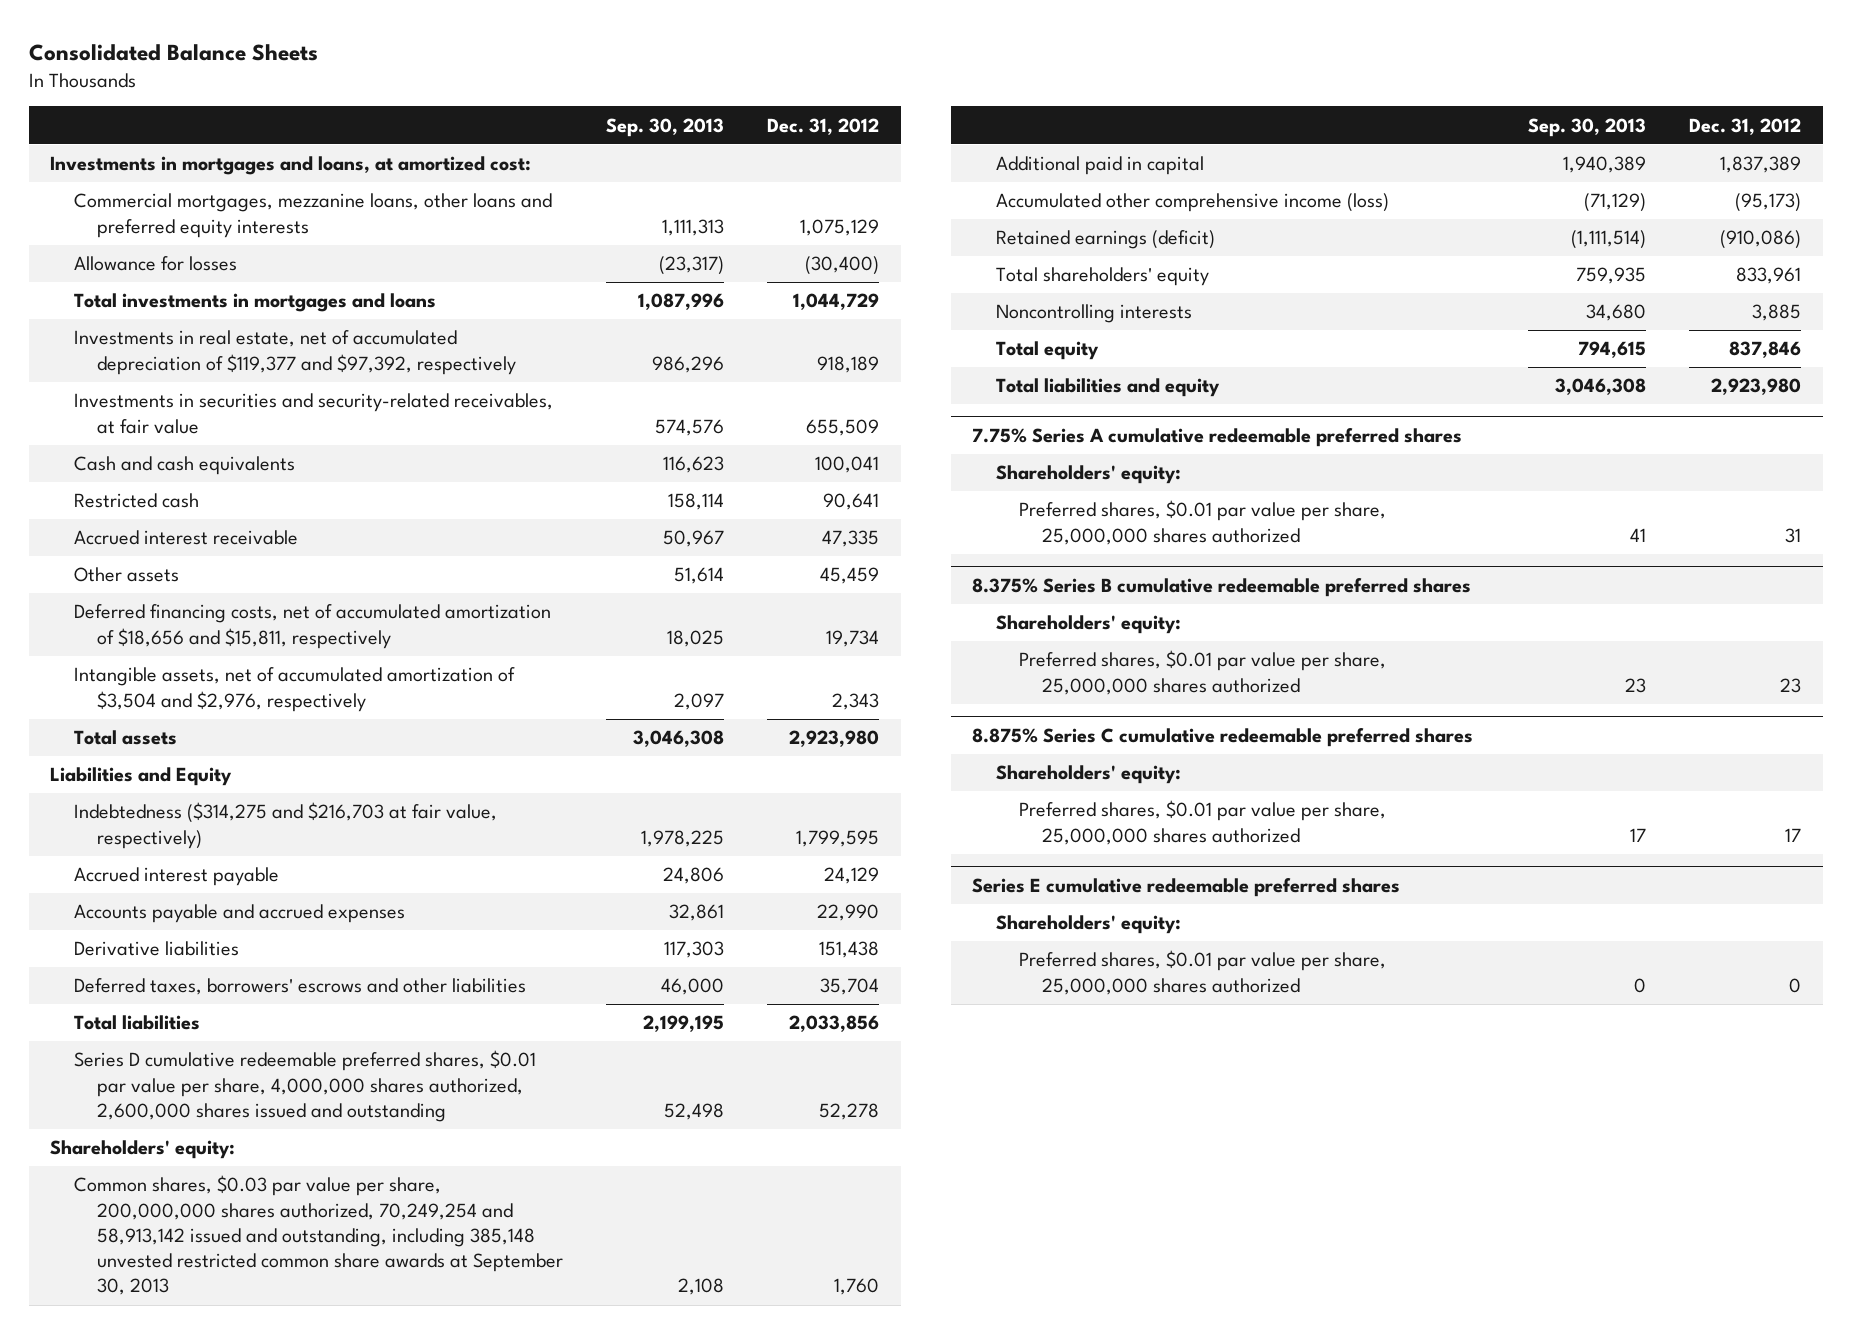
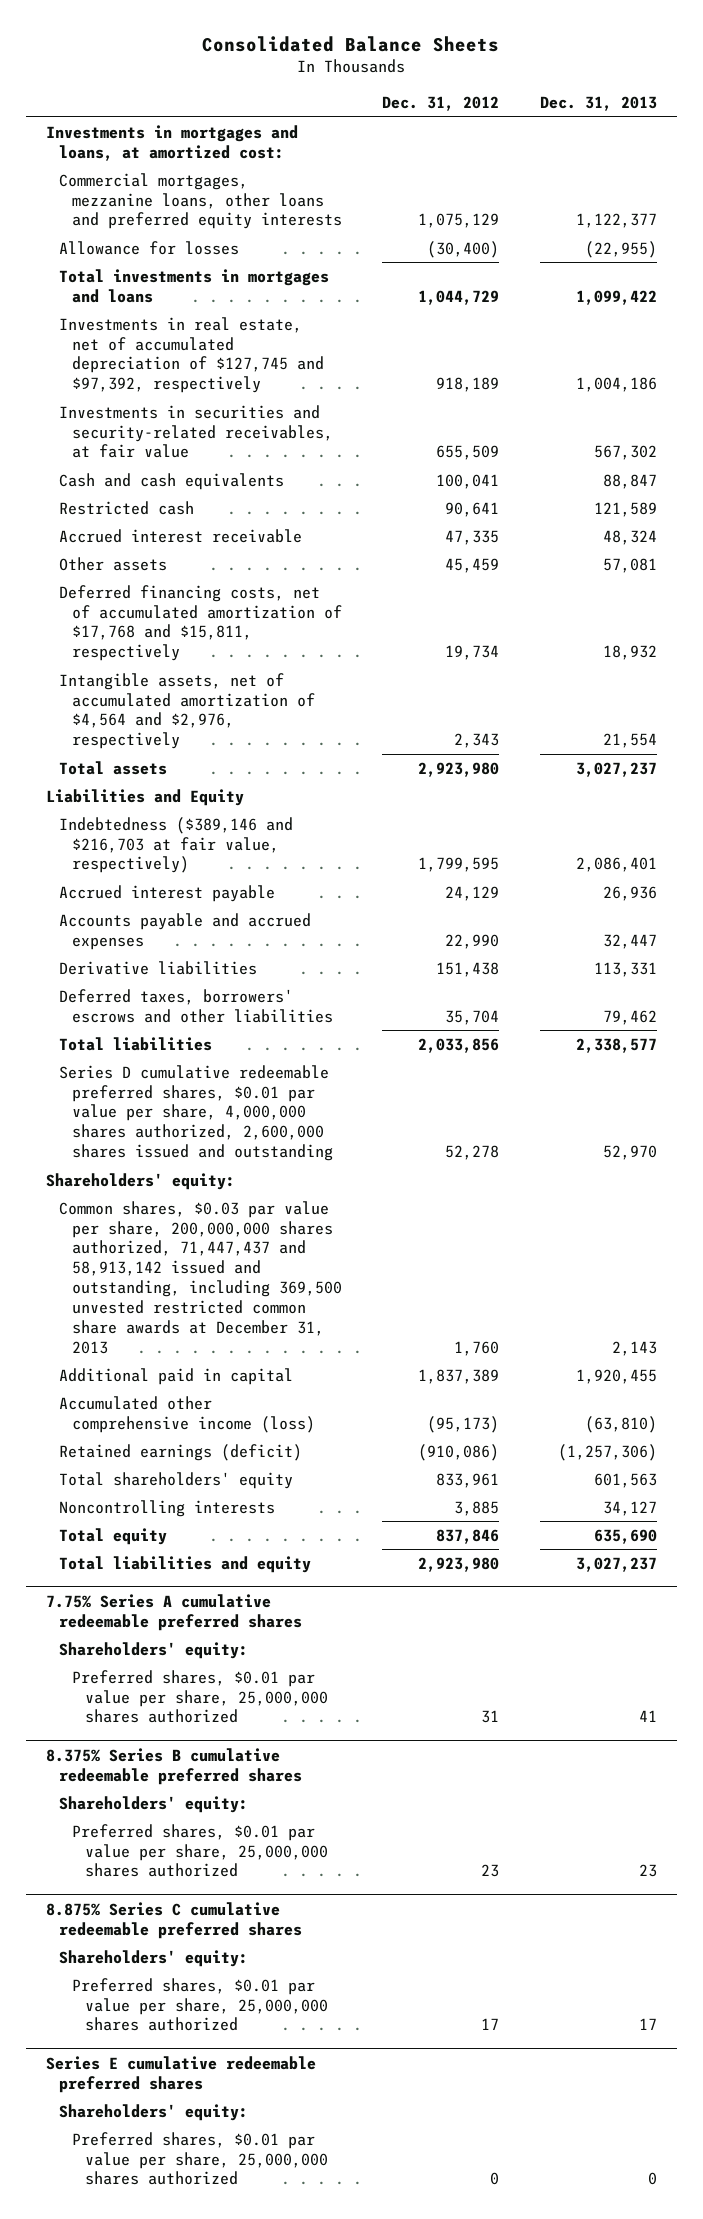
[606,117,725,137] Sep. 30, 2013 -> none
none -> [539,95,657,111] Dec. 31, 2013
[73,330,517,375] Investments in real estate, net of accumulated depreciation of $119,377 and $97,392, respectively -> [58,316,324,394] Investments in real estate, net of accumulated depreciation of $127,745 and $97,392, respectively
[73,604,551,649] Deferred financing costs, net of accumulated amortization of $18,656 and $15,811, respectively -> [58,584,342,662] Deferred financing costs, net of accumulated amortization of $17,768 and $15,811, respectively
[73,667,515,712] Intangible assets, net of accumulated amortization of $3,504 and $2,976, respectively -> [58,672,315,750] Intangible assets, net of accumulated amortization of $4,564 and $2,976, respectively
[73,802,497,849] Indebtedness ($314,275 and $216,703 at fair value, respectively) -> [58,816,293,874] Indebtedness ($389,146 and $216,703 at fair value, respectively)
[73,1175,564,1296] Common shares, $0.03 par value per share, 200,000,000 shares authorized, 70,249,254 and 58,913,142 issued and outstanding, including 385,148 unvested restricted common share awards at September 30, 2013 -> [58,1200,342,1354] Common shares, $0.03 par value per share, 200,000,000 shares authorized, 71,447,437 and 58,913,142 issued and outstanding, including 369,500 unvested restricted common share awards at December 31, 2013

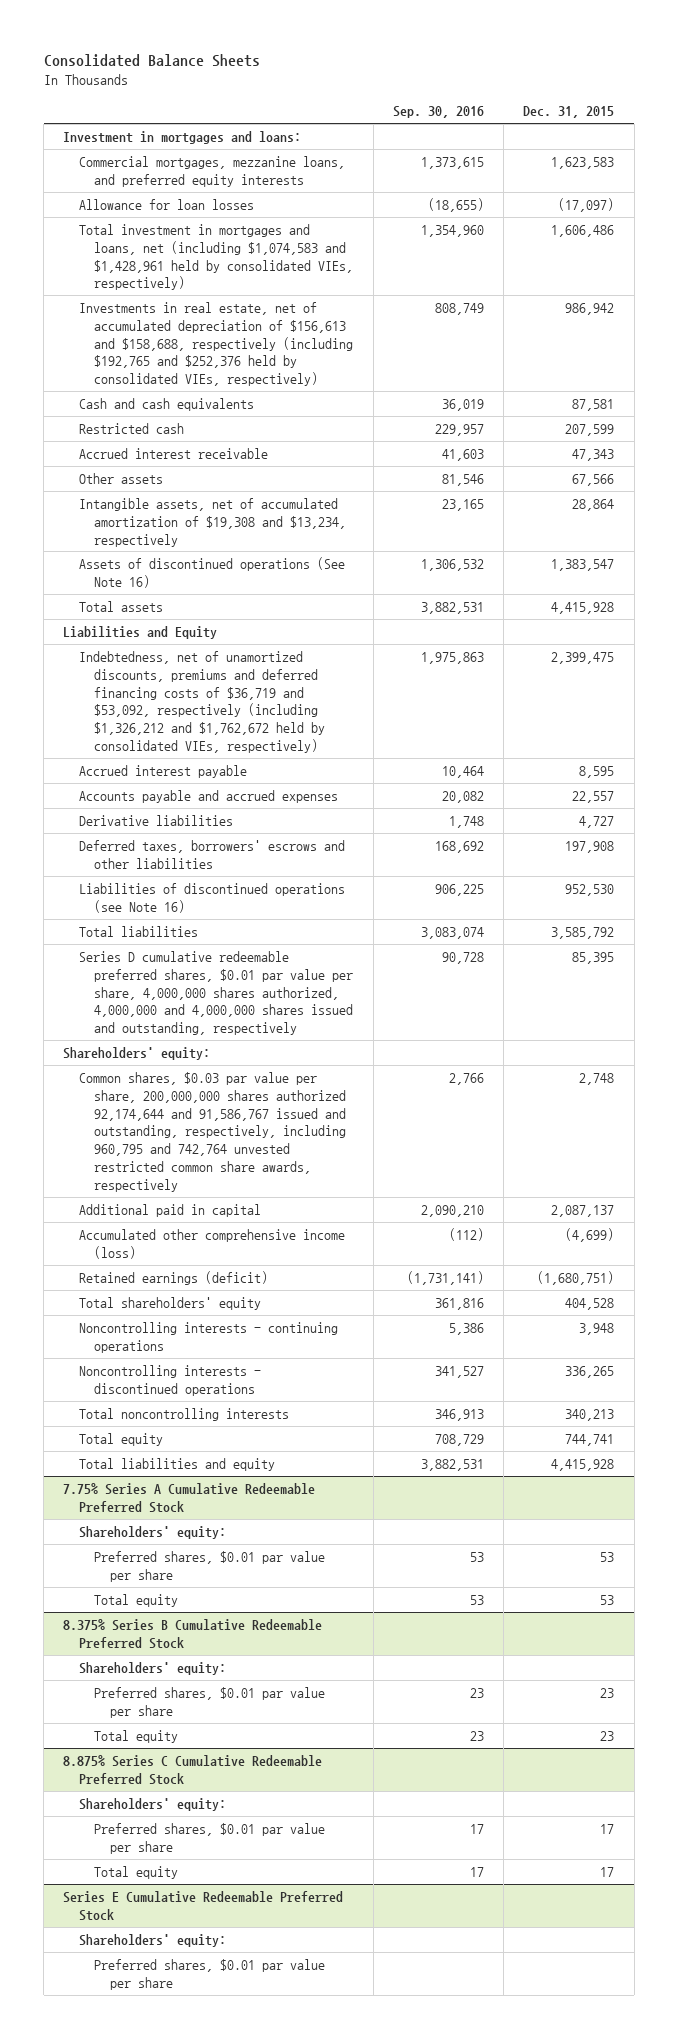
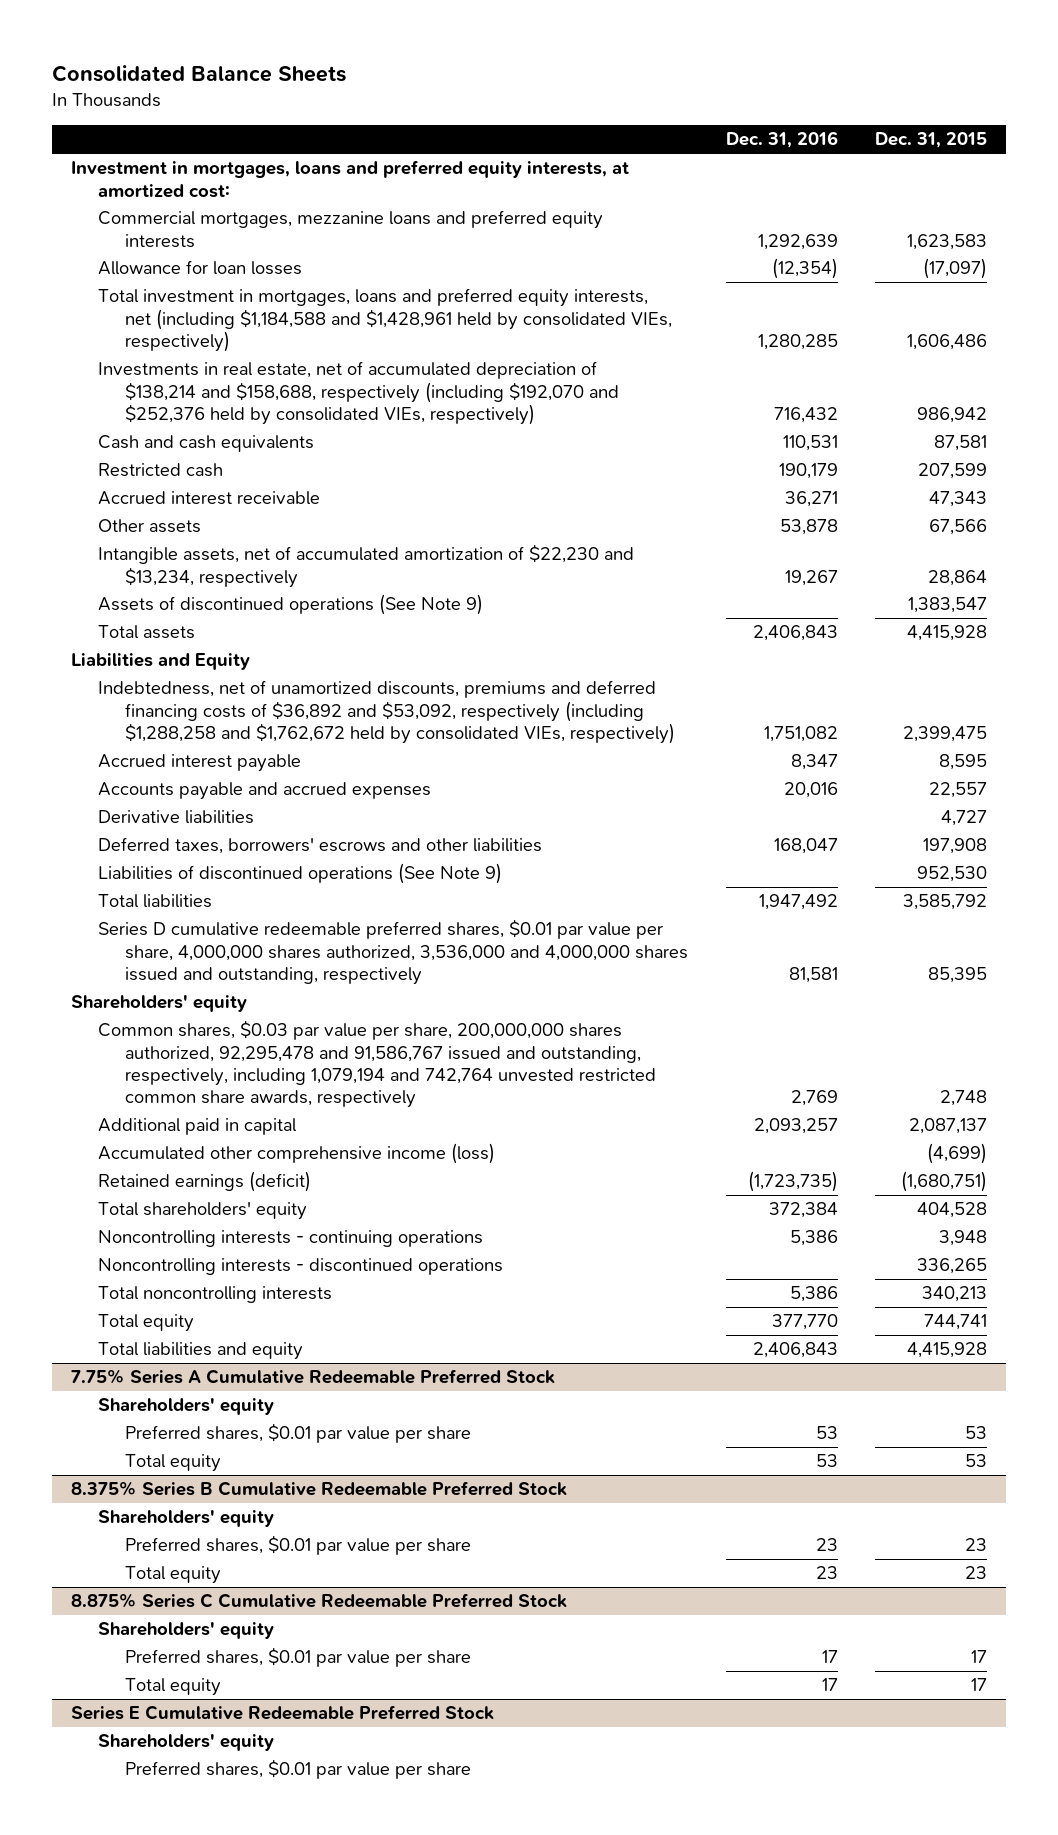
[392,106,484,119] Sep. 30, 2016 -> none
none -> [725,131,838,149] Dec. 31, 2016
[63,130,302,144] Investment in mortgages and loans: -> [70,160,629,198] Investment in mortgages, loans and preferred equity interests, at amortized cost:
[78,155,345,187] Commercial mortgages, mezzanine loans, and preferred equity interests -> [98,210,604,248] Commercial mortgages, mezzanine loans and preferred equity interests
[78,223,354,291] Total investment in mortgages and loans, net (including $1,074,583 and $1,428,961 held by consolidated VIEs, respectively) -> [98,288,673,352] Total investment in mortgages, loans and preferred equity interests, net (including $1,184,588 and $1,428,961 held by consolidated VIEs, respectively)
[78,301,354,387] Investments in real estate, net of accumulated depreciation of $156,613 and $158,688, respectively (including $192,765 and $252,376 held by consolidated VIEs, respectively) -> [98,361,620,425] Investments in real estate, net of accumulated depreciation of $138,214 and $158,688, respectively (including $192,070 and $252,376 held by consolidated VIEs, respectively)
[78,497,347,547] Intangible assets, net of accumulated amortization of $19,308 and $13,234, respectively -> [98,544,635,588] Intangible assets, net of accumulated amortization of $22,230 and $13,234, respectively
[78,556,345,588] Assets of discontinued operations (See Note 16) -> [98,594,484,616] Assets of discontinued operations (See Note 9)
[78,650,326,753] Indebtedness, net of unamortized discounts, premiums and deferred financing costs of $36,719 and $53,092, respectively (including $1,326,212 and $1,762,672 held by consolidated VIEs, respectively) -> [98,680,676,744] Indebtedness, net of unamortized discounts, premiums and deferred financing costs of $36,892 and $53,092, respectively (including $1,288,258 and $1,762,672 held by consolidated VIEs, respectively)
[78,882,345,913] Liabilities of discontinued operations (see Note 16) -> [98,863,503,885] Liabilities of discontinued operations (See Note 9)
[78,950,354,1036] Series D cumulative redeemable preferred shares, $0.01 par value per share, 4,000,000 shares authorized, 4,000,000 and 4,000,000 shares issued and outstanding, respectively -> [98,919,689,985] Series D cumulative redeemable preferred shares, $0.01 par value per share, 4,000,000 shares authorized, 3,536,000 and 4,000,000 shares issued and outstanding, respectively
[63,1046,211,1060] Shareholders' equity: -> [70,995,247,1013] Shareholders' equity
[78,1071,347,1192] Common shares, $0.03 par value per share, 200,000,000 shares authorized 92,174,644 and 91,586,767 issued and outstanding, respectively, including 960,795 and 742,764 unvested restricted common share awards, respectively -> [98,1020,657,1109] Common shares, $0.03 par value per share, 200,000,000 shares authorized, 92,295,478 and 91,586,767 issued and outstanding, respectively, including 1,079,194 and 742,764 unvested restricted common share awards, respectively
[78,1525,226,1539] Shareholders' equity: -> [98,1398,275,1416] Shareholders' equity
[78,1661,226,1675] Shareholders' equity: -> [98,1510,275,1528] Shareholders' equity
[78,1797,226,1811] Shareholders' equity: -> [98,1622,275,1640] Shareholders' equity
[78,1933,226,1947] Shareholders' equity: -> [98,1734,275,1752] Shareholders' equity

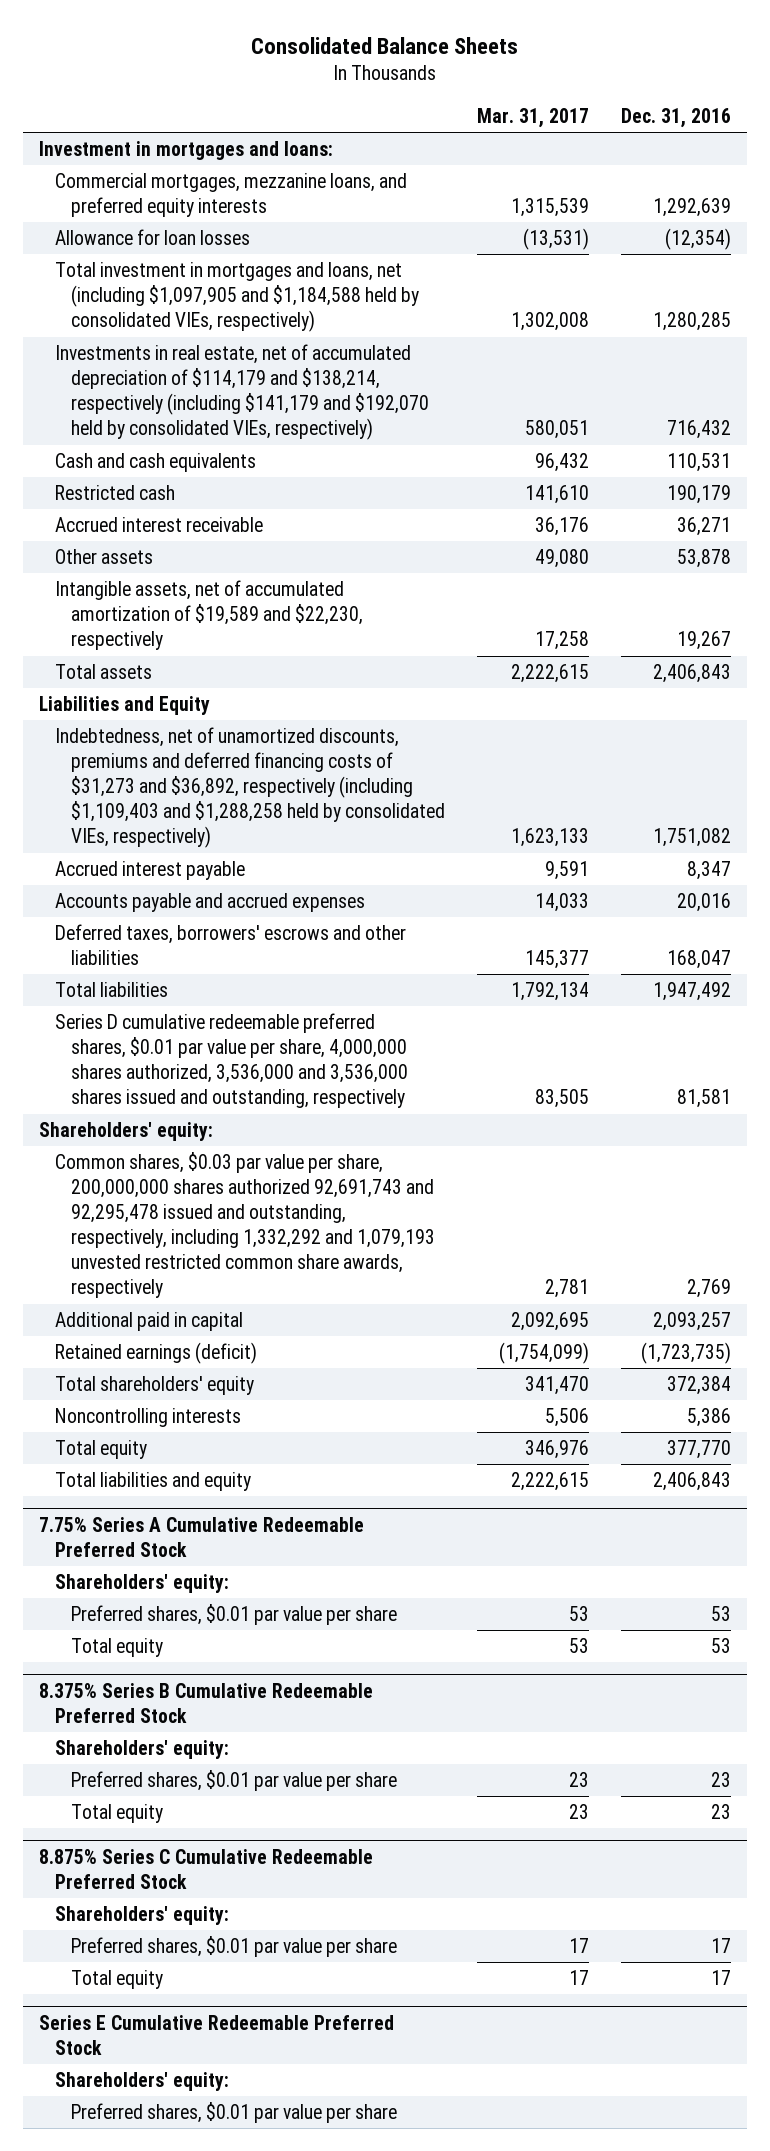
[875,132,988,149] Dec. 31, 2015 -> none
none -> [477,107,590,128] Mar. 31, 2017
[70,160,629,198] Investment in mortgages, loans and preferred equity interests, at amortized cost: -> [39,141,334,161] Investment in mortgages and loans:
[98,210,604,248] Commercial mortgages, mezzanine loans and preferred equity interests -> [55,173,408,218] Commercial mortgages, mezzanine loans, and preferred equity interests
[98,288,673,352] Total investment in mortgages, loans and preferred equity interests, net (including $1,184,588 and $1,428,961 held by consolidated VIEs, respectively) -> [55,262,420,333] Total investment in mortgages and loans, net (including $1,097,905 and $1,184,588 held by consolidated VIEs, respectively)
[98,361,620,425] Investments in real estate, net of accumulated depreciation of $138,214 and $158,688, respectively (including $192,070 and $252,376 held by consolidated VIEs, respectively) -> [55,344,430,441] Investments in real estate, net of accumulated depreciation of $114,179 and $138,214, respectively (including $141,179 and $192,070 held by consolidated VIEs, respectively)
[98,594,484,616] Assets of discontinued operations (See Note 9) -> none
[98,544,635,588] Intangible assets, net of accumulated amortization of $22,230 and $13,234, respectively -> [55,580,364,651] Intangible assets, net of accumulated amortization of $19,589 and $22,230, respectively
[98,680,676,744] Indebtedness, net of unamortized discounts, premiums and deferred financing costs of $36,892 and $53,092, respectively (including $1,288,258 and $1,762,672 held by consolidated VIEs, respectively) -> [55,727,446,849] Indebtedness, net of unamortized discounts, premiums and deferred financing costs of $31,273 and $36,892, respectively (including $1,109,403 and $1,288,258 held by consolidated VIEs, respectively)
[98,810,255,825] Derivative liabilities -> none
[98,863,503,885] Liabilities of discontinued operations (See Note 9) -> none
[98,919,689,985] Series D cumulative redeemable preferred shares, $0.01 par value per share, 4,000,000 shares authorized, 3,536,000 and 4,000,000 shares issued and outstanding, respectively -> [55,1013,409,1109] Series D cumulative redeemable preferred shares, $0.01 par value per share, 4,000,000 shares authorized, 3,536,000 and 3,536,000 shares issued and outstanding, respectively
[70,995,247,1013] Shareholders' equity -> [39,1122,214,1142] Shareholders' equity:
[98,1020,657,1109] Common shares, $0.03 par value per share, 200,000,000 shares authorized, 92,295,478 and 91,586,767 issued and outstanding, respectively, including 1,079,194 and 742,764 unvested restricted common share awards, respectively -> [55,1152,436,1299] Common shares, $0.03 par value per share, 200,000,000 shares authorized 92,691,743 and 92,295,478 issued and outstanding, respectively, including 1,332,292 and 1,079,193 unvested restricted common share awards, respectively
[98,1143,496,1165] Accumulated other comprehensive income (loss) -> none
[98,1230,484,1248] Noncontrolling interests - continuing operations -> none
[98,1258,504,1276] Noncontrolling interests - discontinued operations -> none
[98,1286,333,1304] Total noncontrolling interests -> [55,1408,242,1428] Noncontrolling interests
[98,1398,275,1416] Shareholders' equity -> [55,1574,230,1594] Shareholders' equity:
[98,1510,275,1528] Shareholders' equity -> [55,1740,230,1760] Shareholders' equity:
[98,1622,275,1640] Shareholders' equity -> [55,1906,230,1926] Shareholders' equity:
[98,1734,275,1752] Shareholders' equity -> [55,2072,230,2092] Shareholders' equity:

